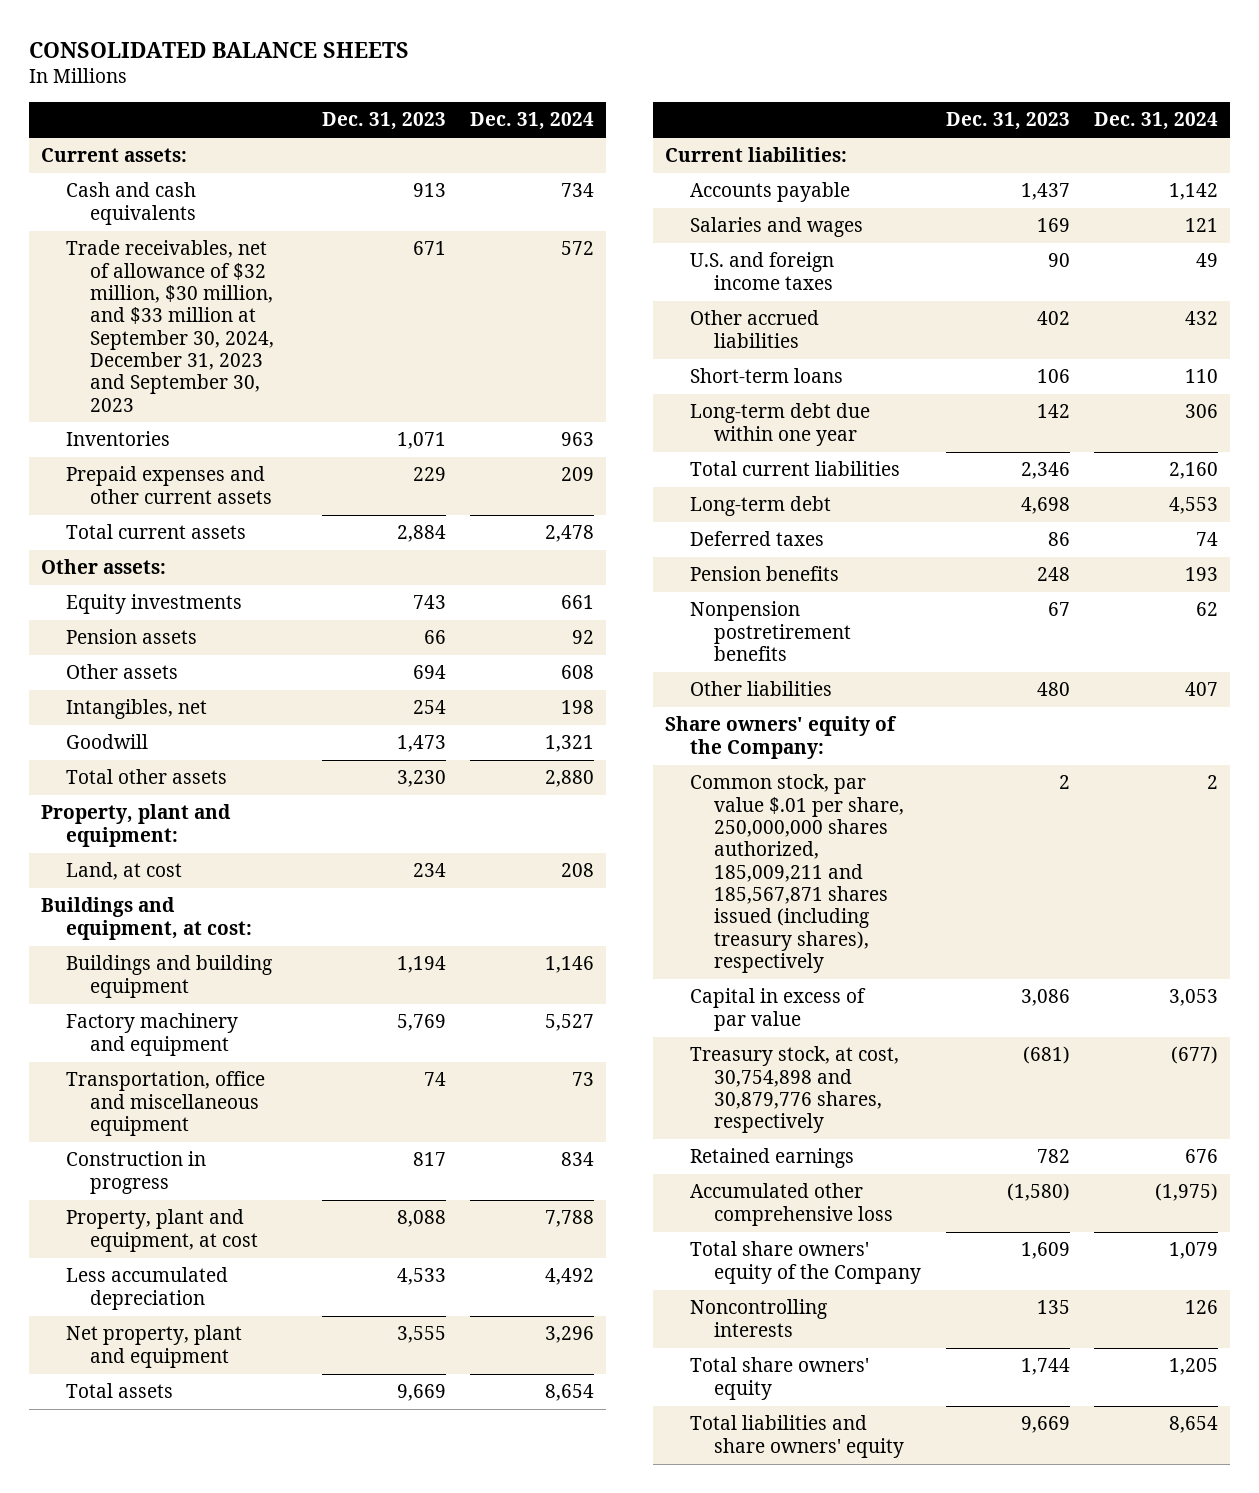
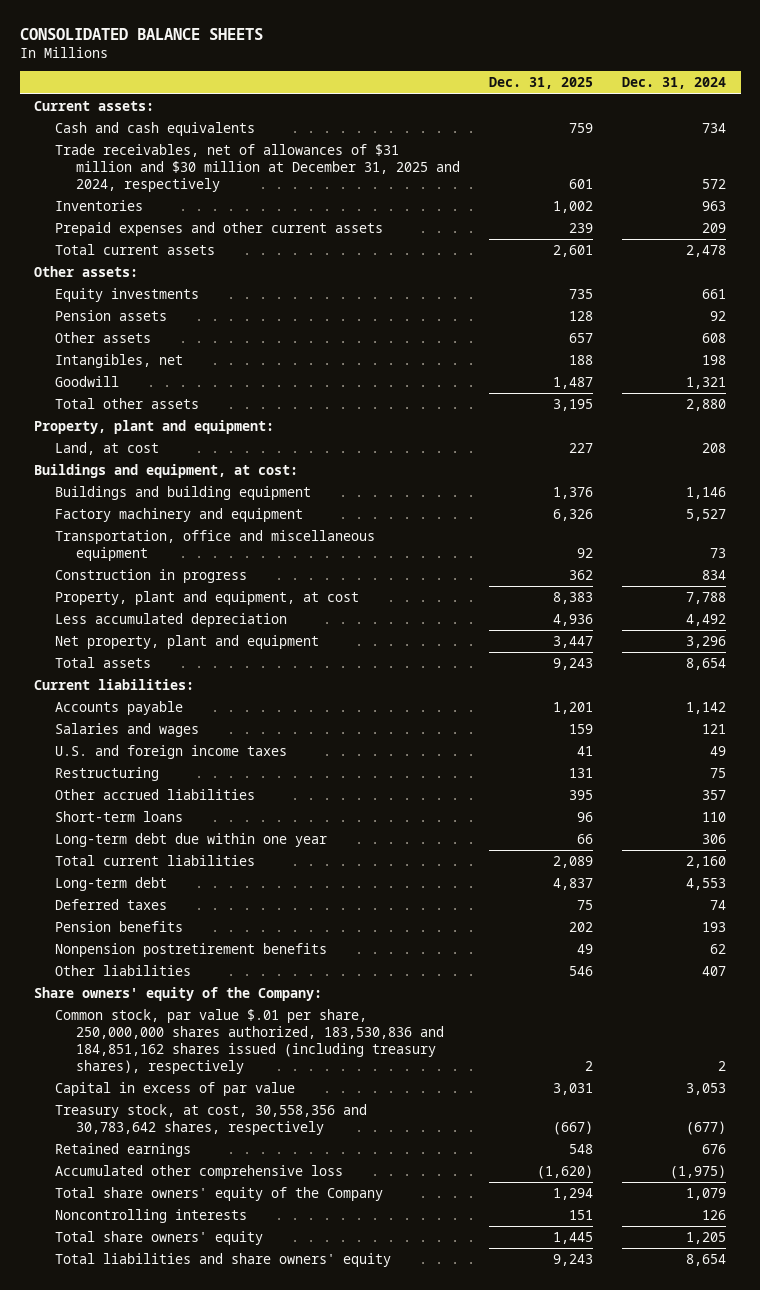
[321,112,446,131] Dec. 31, 2023 -> none
none -> [489,77,594,90] Dec. 31, 2025
[65,240,275,412] Trade receivables, net of allowance of $32 million, $30 million, and $33 million at September 30, 2024, December 31, 2023 and September 30, 2023 -> [55,143,461,192] Trade receivables, net of allowances of $31 million and $30 million at December 31, 2025 and 2024, respectively
none -> [55,766,160,781] Restructuring
[1185,311,1219,326] 432 -> [702,789,727,800] 357
[689,774,905,973] Common stock, par value $.01 per share, 250,000,000 shares authorized, 185,009,211 and 185,567,871 shares issued (including treasury shares), respectively -> [55,1008,445,1074] Common stock, par value $.01 per share, 250,000,000 shares authorized, 183,530,836 and 184,851,162 shares issued (including treasury shares), respectively
[689,1046,899,1134] Treasury stock, at cost, 30,754,898 and 30,879,776 shares, respectively -> [55,1103,368,1135] Treasury stock, at cost, 30,558,356 and 30,783,642 shares, respectively

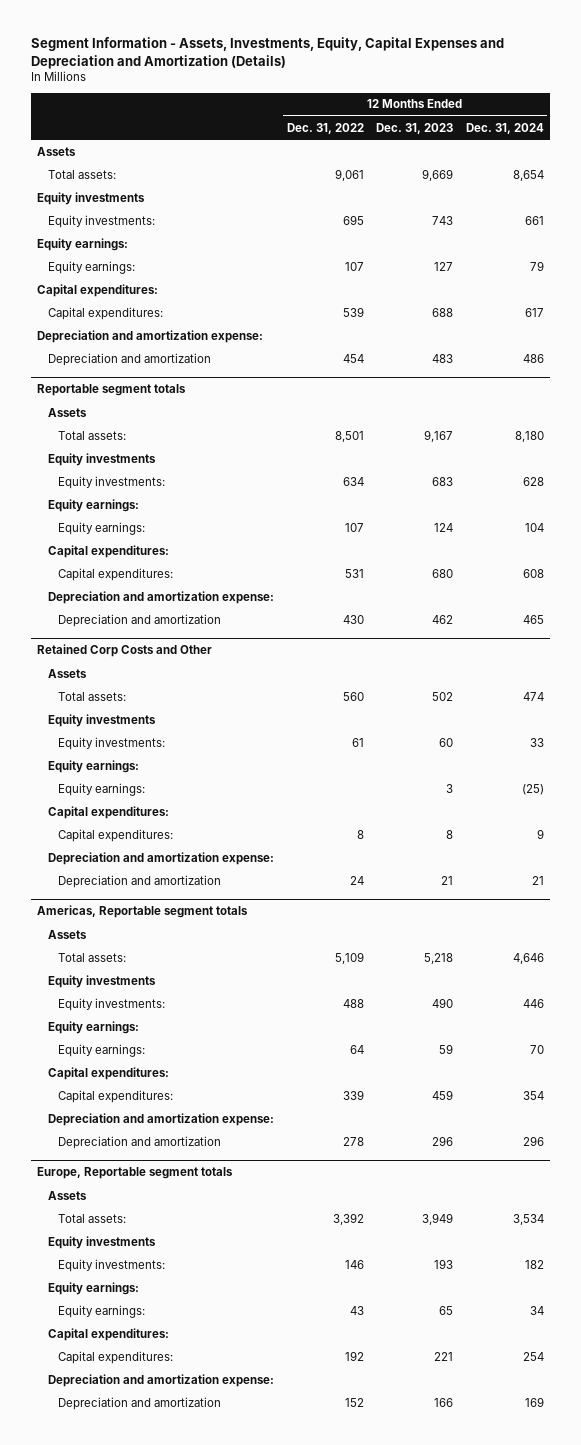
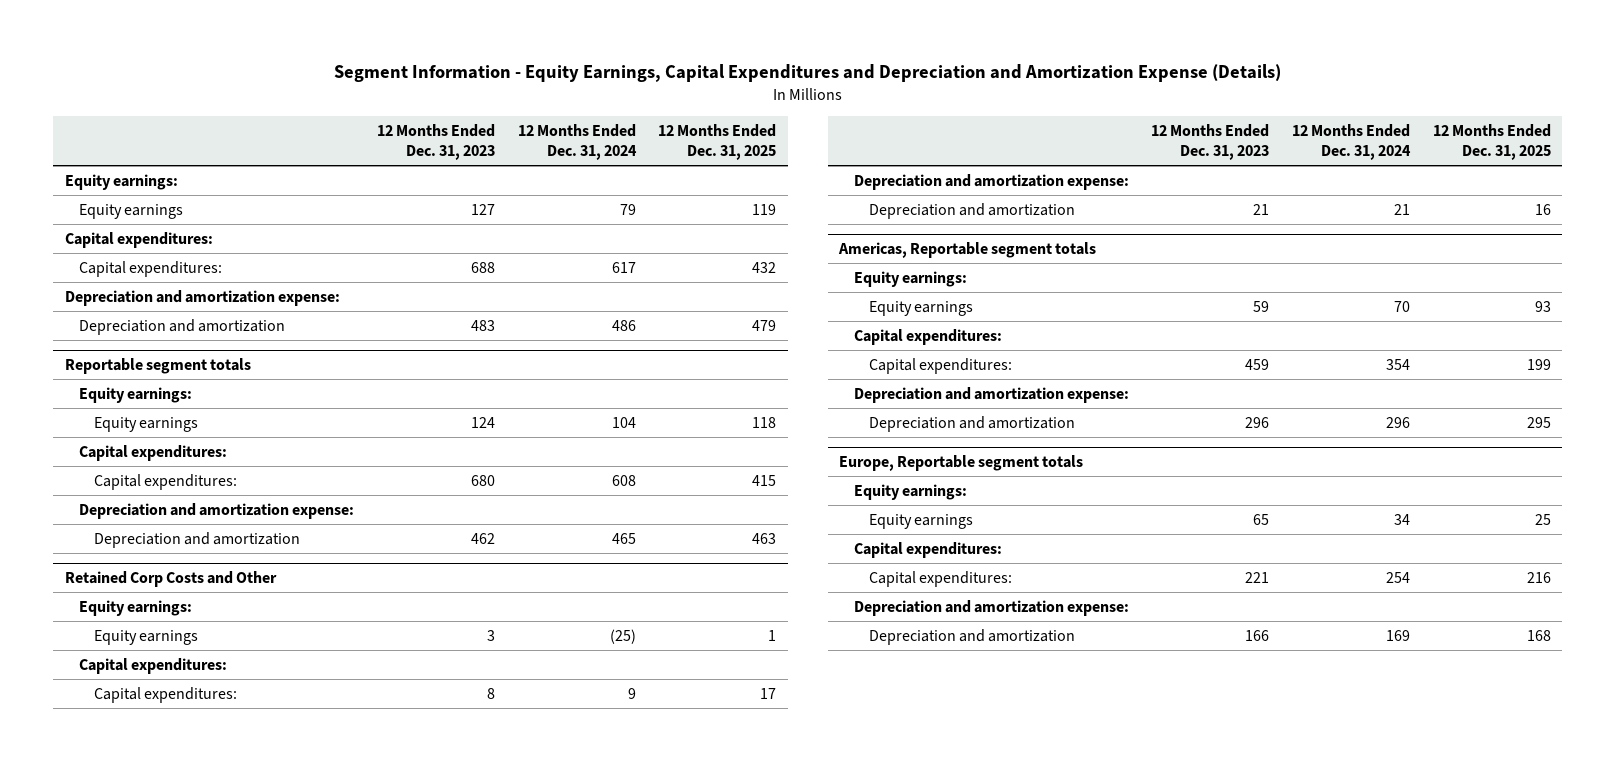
[30,37,504,69] Segment Information - Assets, Investments, Equity, Capital Expenses and Depreciation and Amortization (Details) -> [333,64,1281,83] Segment Information - Equity Earnings, Capital Expenditures and Depreciation and Amortization Expense (Details)
[286,122,364,134] Dec. 31, 2022 -> none
none -> [658,123,777,161] 12 Months Ended Dec. 31, 2025
[37,146,77,156] Assets -> none
[47,169,116,179] Total assets: -> none
[37,191,146,205] Equity investments -> none
[47,214,155,228] Equity investments: -> none
[47,260,135,274] Equity earnings: -> [79,203,184,219] Equity earnings
[47,407,87,417] Assets -> none
[58,430,127,440] Total assets: -> none
[47,452,156,466] Equity investments -> none
[58,475,166,489] Equity investments: -> none
[58,521,146,535] Equity earnings: -> [94,416,199,432] Equity earnings
[47,668,87,678] Assets -> none
[58,691,127,701] Total assets: -> none
[47,713,156,727] Equity investments -> none
[58,736,166,750] Equity investments: -> none
[58,782,146,796] Equity earnings: -> [94,629,199,645] Equity earnings
[47,929,87,939] Assets -> none
[58,952,127,962] Total assets: -> none
[47,974,156,988] Equity investments -> none
[58,997,166,1011] Equity investments: -> none
[58,1043,146,1057] Equity earnings: -> [868,300,973,316] Equity earnings
[47,1190,87,1200] Assets -> none
[58,1213,127,1223] Total assets: -> none
[47,1235,156,1249] Equity investments -> none
[58,1258,166,1272] Equity investments: -> none
[58,1304,146,1318] Equity earnings: -> [868,513,973,529] Equity earnings

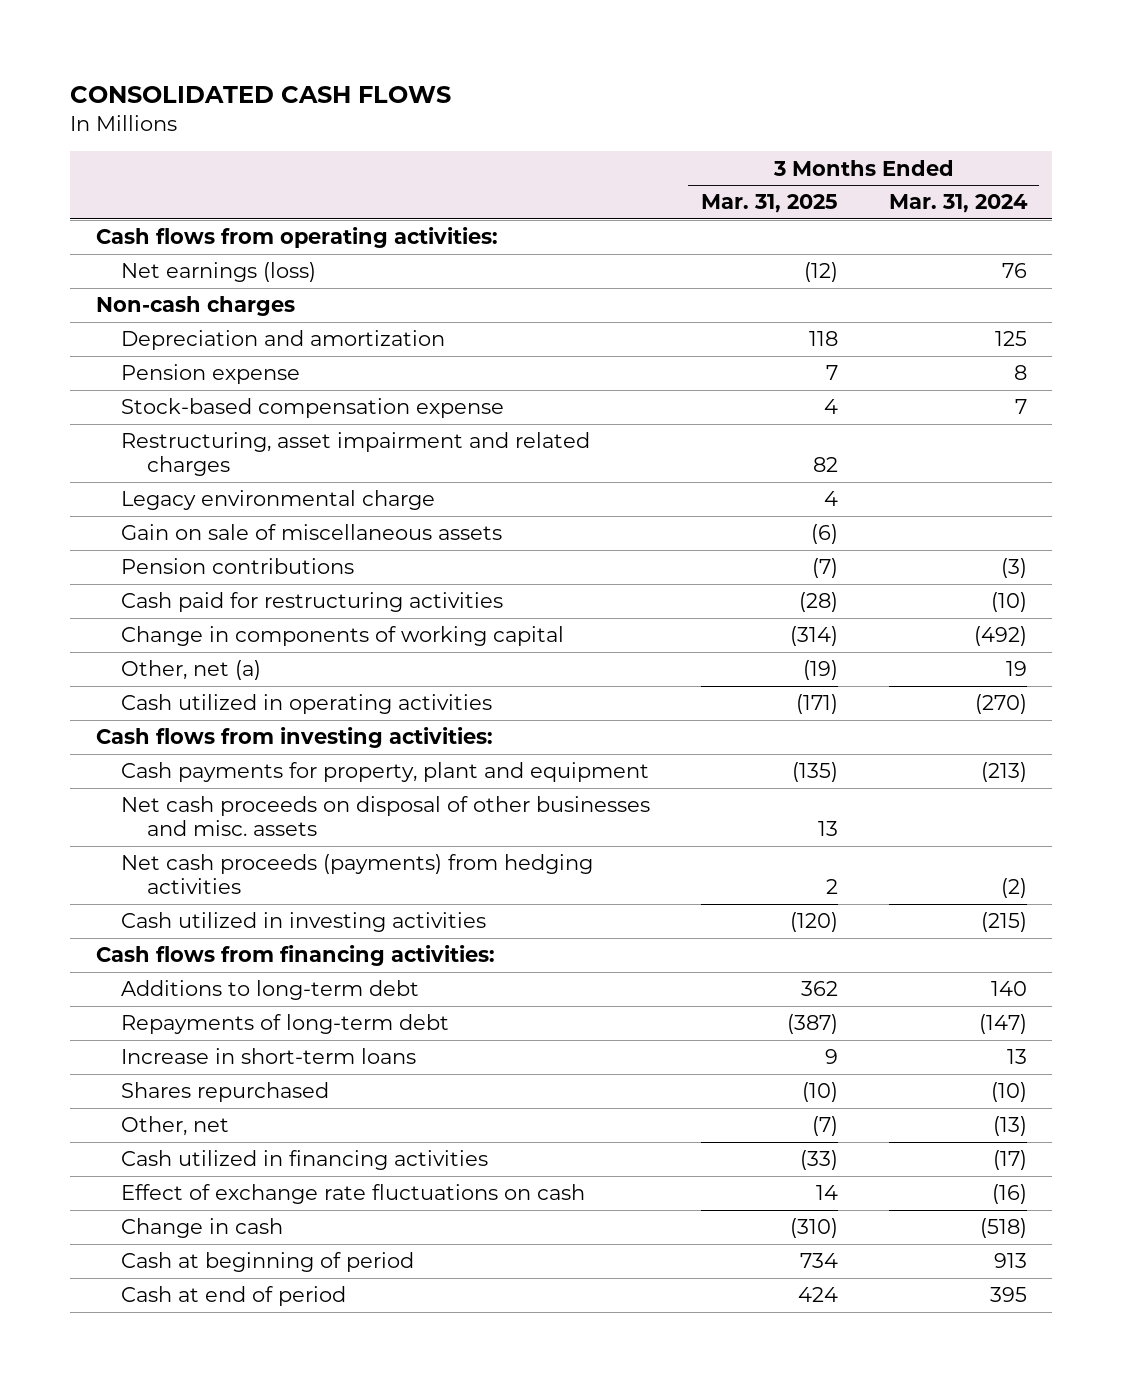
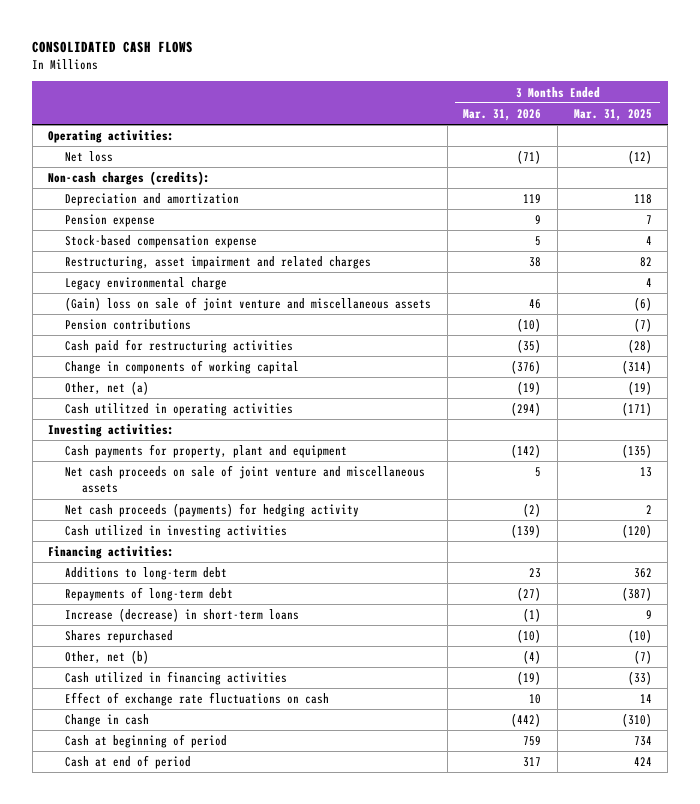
[888,194,1028,214] Mar. 31, 2024 -> none
none -> [463,109,542,122] Mar. 31, 2026
[95,227,498,249] Cash flows from operating activities: -> [48,130,175,144] Operating activities:
[121,262,317,283] Net earnings (loss) -> [65,151,114,163] Net loss
[95,296,295,317] Non-cash charges -> [48,171,211,186] Non-cash charges (credits):
[121,524,503,541] Gain on sale of miscellaneous assets -> [65,297,432,312] (Gain) loss on sale of joint venture and miscellaneous assets
[121,694,493,715] Cash utilized in operating activities -> [65,403,294,417] Cash utilitzed in operating activities
[95,727,493,749] Cash flows from investing activities: -> [48,424,175,438] Investing activities:
[121,796,651,837] Net cash proceeds on disposal of other businesses and misc. assets -> [65,465,426,494] Net cash proceeds on sale of joint venture and miscellaneous assets
[121,854,594,895] Net cash proceeds (payments) from hedging activities -> [65,503,360,518] Net cash proceeds (payments) for hedging activity
[95,945,495,967] Cash flows from financing activities: -> [48,546,175,560] Financing activities:
[121,1048,417,1065] Increase in short-term loans -> [65,608,300,623] Increase (decrease) in short-term loans
[121,1116,230,1137] Other, net -> [65,650,150,665] Other, net (b)

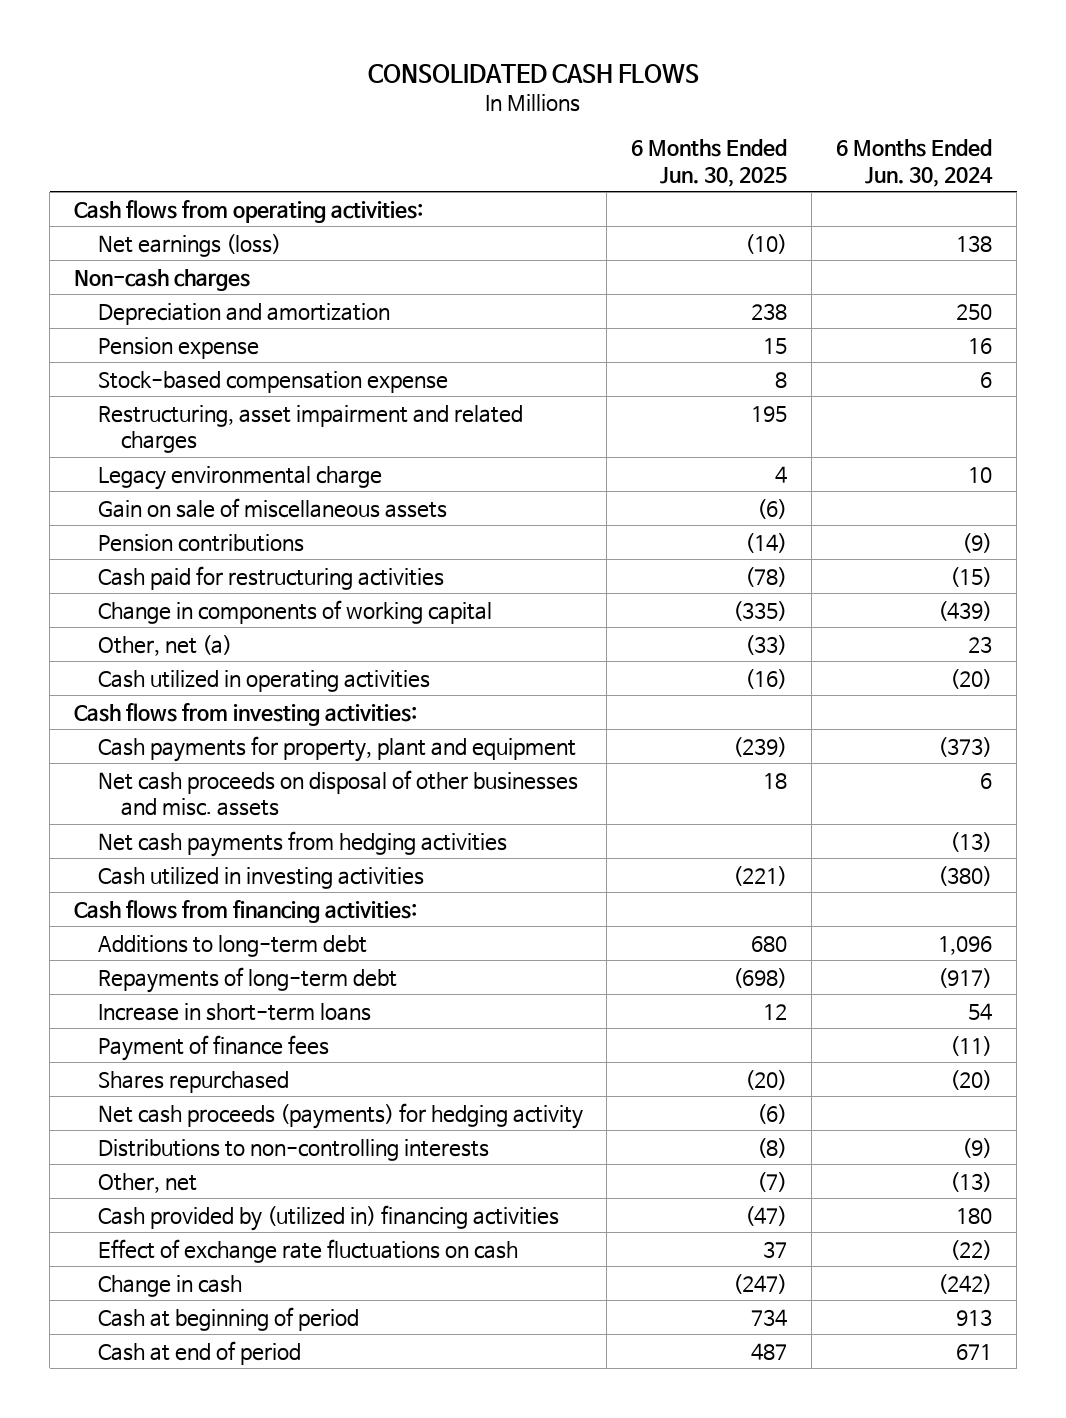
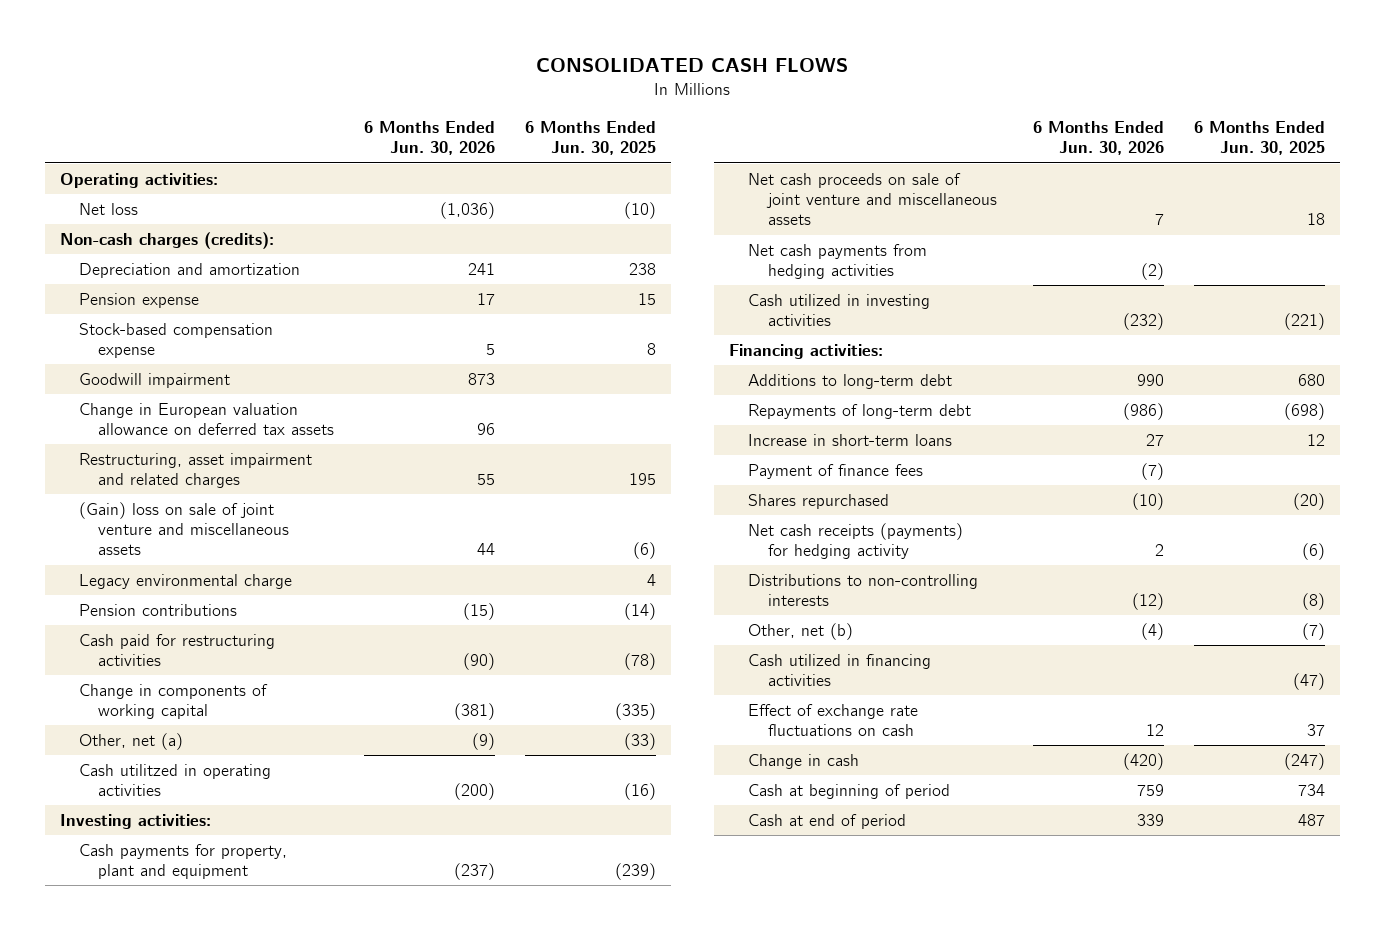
[836,139,994,187] 6 Months Ended Jun. 30, 2024 -> none
none -> [364,121,496,156] 6 Months Ended Jun. 30, 2026
[74,199,424,223] Cash flows from operating activities: -> [59,173,218,189] Operating activities:
[97,233,281,257] Net earnings (loss) -> [79,203,139,216] Net loss
[74,268,251,291] Non-cash charges -> [59,232,274,250] Non-cash charges (credits):
none -> [79,373,231,389] Goodwill impairment
none -> [79,403,335,436] Change in European valuation allowance on deferred tax assets
none -> [79,502,290,556] (Gain) loss on sale of joint venture and miscellaneous assets
[97,497,447,518] Gain on sale of miscellaneous assets -> none
[97,669,430,692] Cash utilized in operating activities -> [79,764,272,797] Cash utilitzed in operating activities
[74,702,418,726] Cash flows from investing activities: -> [59,814,211,830] Investing activities:
[97,769,578,817] Net cash proceeds on disposal of other businesses and misc. assets -> [748,173,997,226] Net cash proceeds on sale of joint venture and miscellaneous assets
[74,899,418,923] Cash flows from financing activities: -> [728,344,883,360] Financing activities:
[97,1102,583,1129] Net cash proceeds (payments) for hedging activity -> [748,523,964,560] Net cash receipts (payments) for hedging activity
[97,1172,197,1193] Other, net -> [748,623,854,641] Other, net (b)
[97,1204,559,1231] Cash provided by (utilized in) financing activities -> [748,654,932,687] Cash utilized in financing activities

